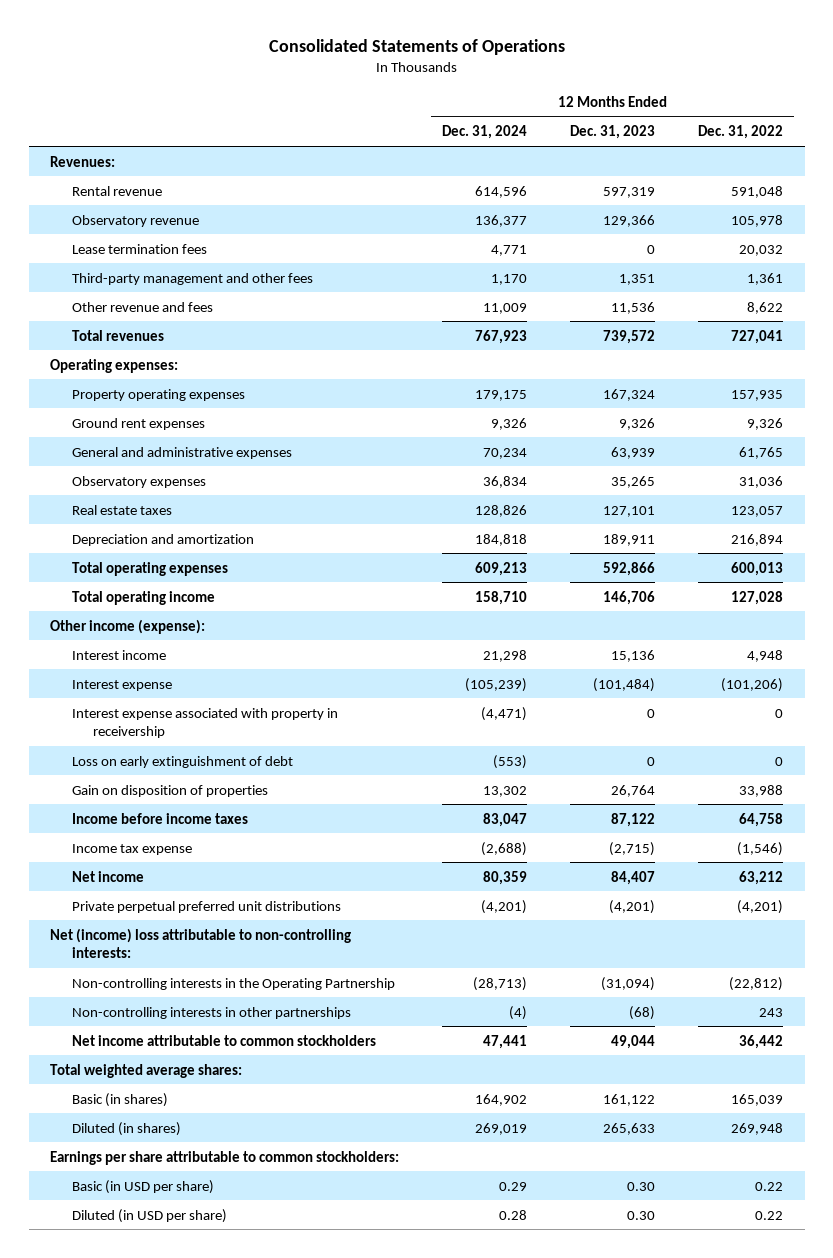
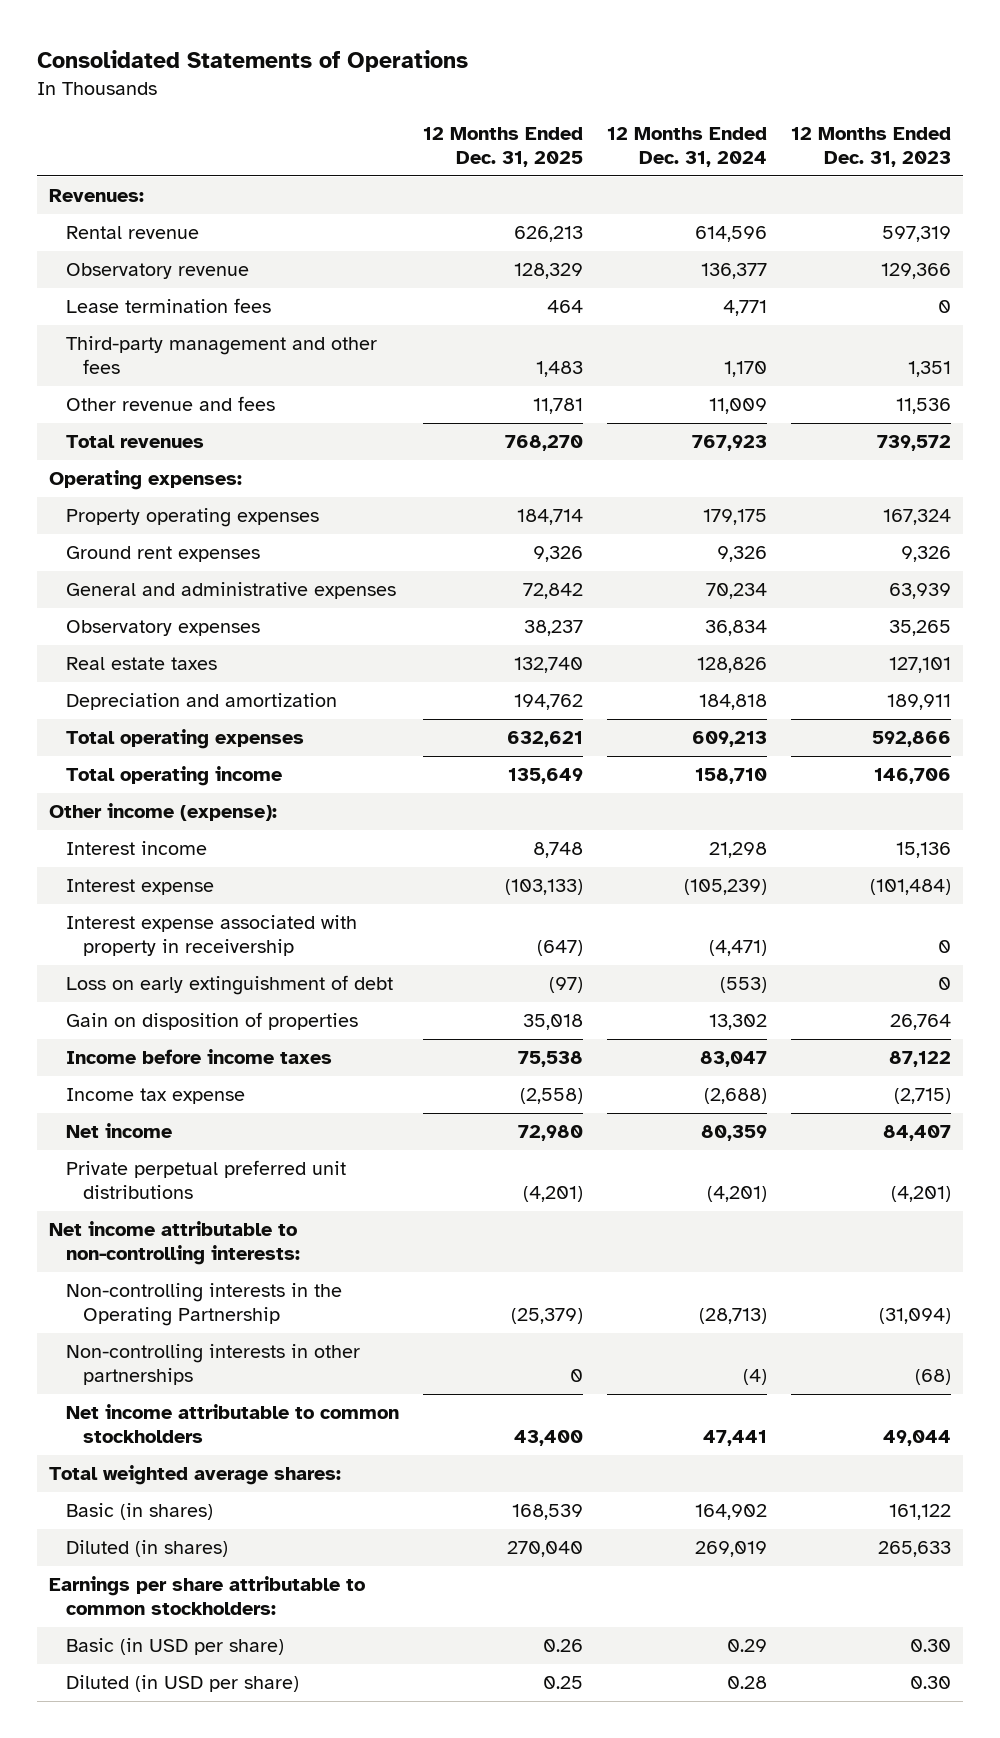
[698,125,784,140] Dec. 31, 2022 -> none
none -> [423,127,584,168] 12 Months Ended Dec. 31, 2025
[50,927,352,959] Net (income) loss attributable to non-controlling interests: -> [49,1221,301,1266] Net income attributable to non-controlling interests:

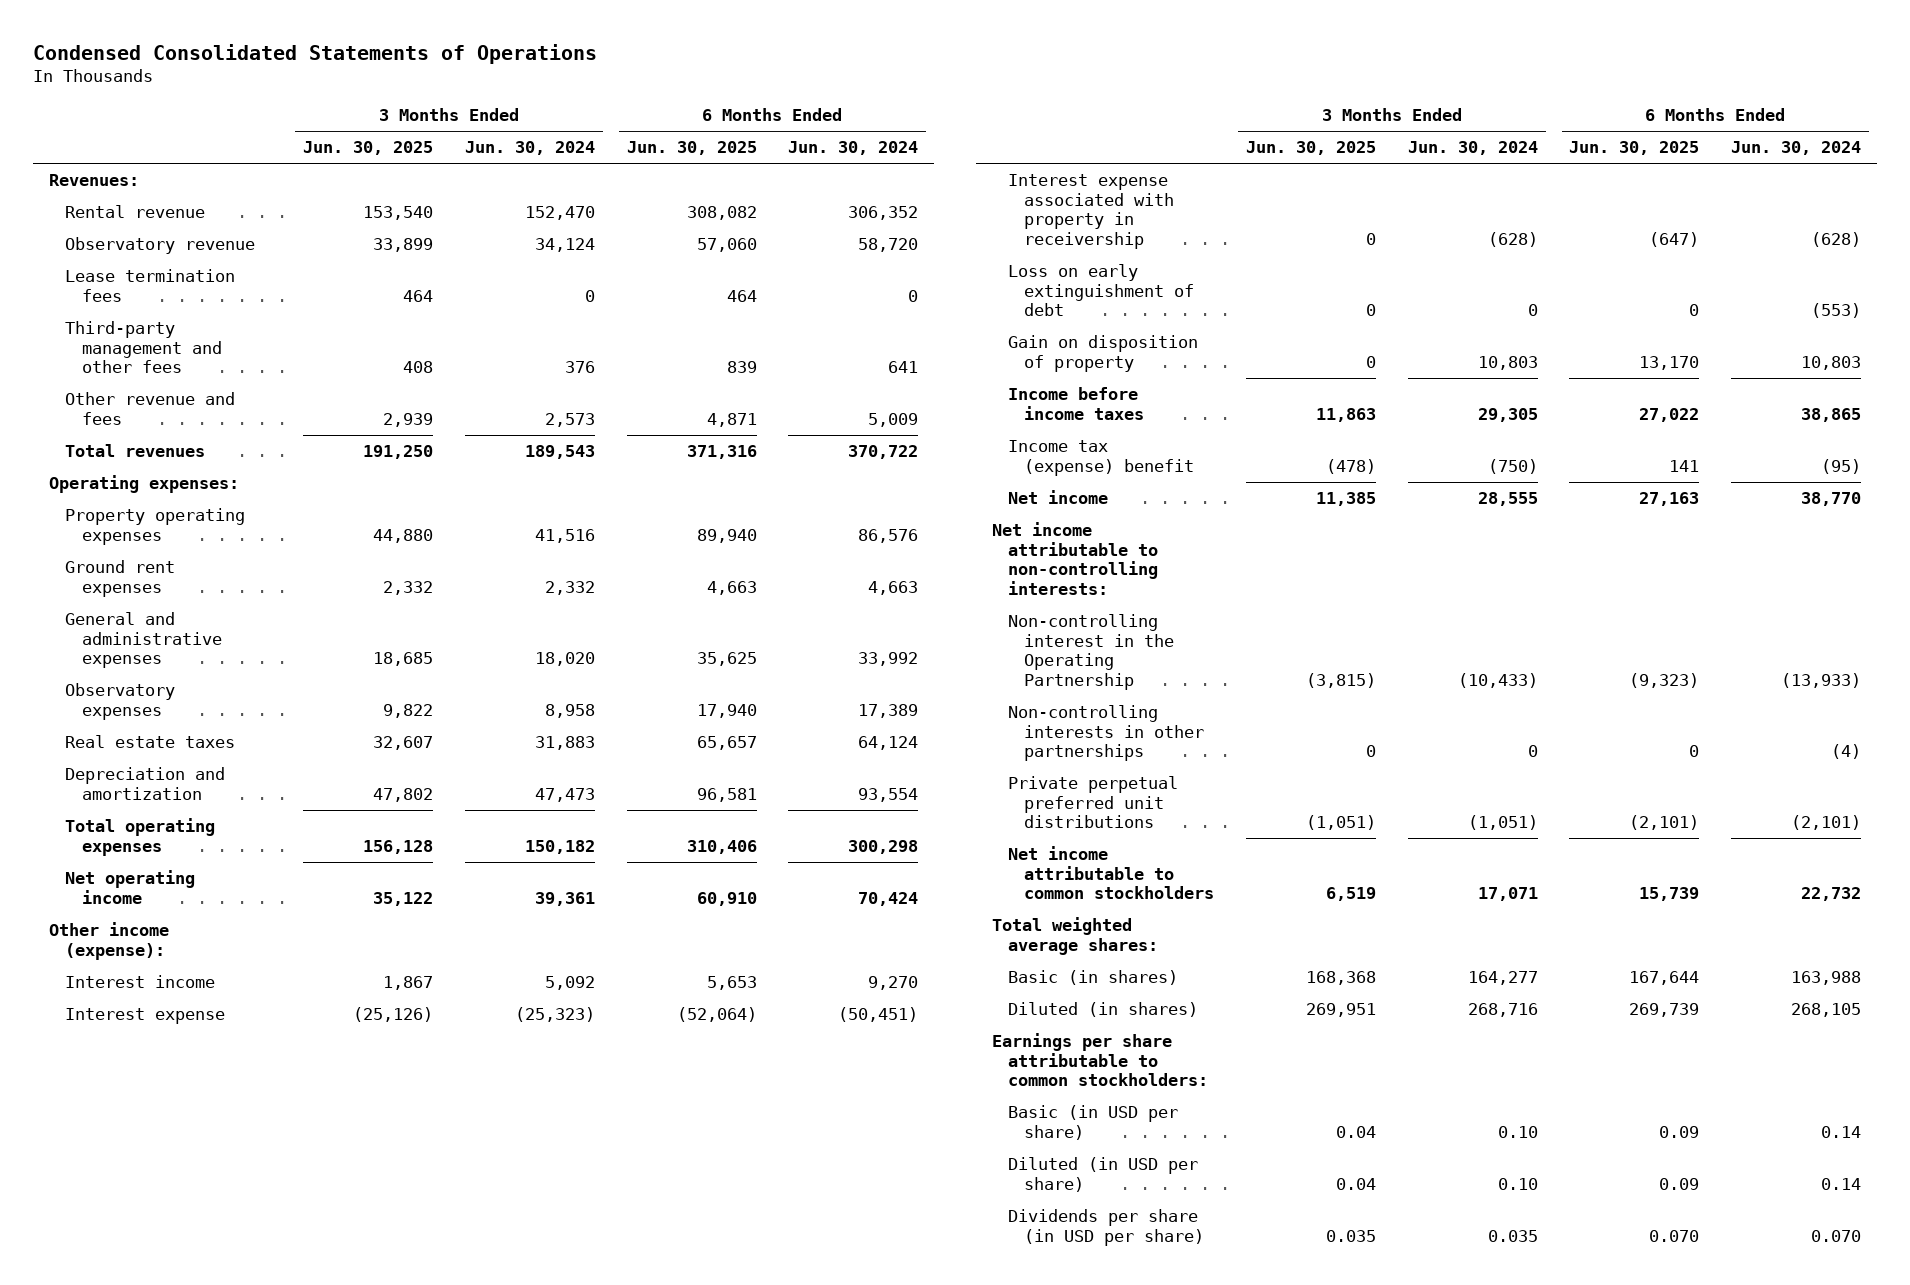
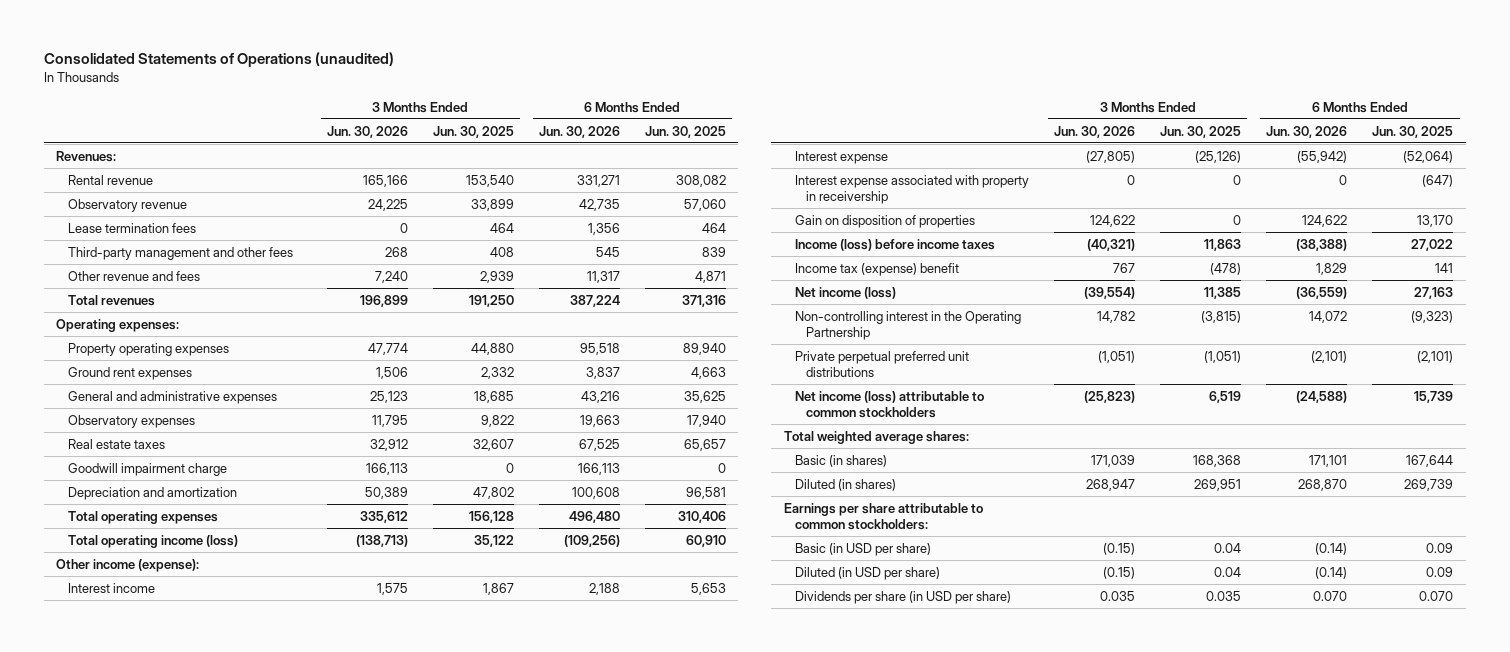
[33,43,598,64] Condensed Consolidated Statements of Operations -> [43,52,394,68] Consolidated Statements of Operations (unaudited)
[464,141,595,156] Jun. 30, 2024 -> none
[788,141,919,156] Jun. 30, 2024 -> none
none -> [326,125,408,138] Jun. 30, 2026
none -> [538,125,620,138] Jun. 30, 2026
none -> [67,462,227,476] Goodwill impairment charge
[65,870,196,904] Net operating income -> [67,534,238,548] Total operating income (loss)
[1008,264,1195,317] Loss on early extinguishment of debt -> none
[1008,335,1199,372] Gain on disposition of property -> [795,214,976,228] Gain on disposition of properties
[1008,387,1145,420] Income before income taxes -> [795,238,996,251] Income (loss) before income taxes
[992,522,1159,595] Net income attributable to non-controlling interests: -> none
[1008,490,1109,505] Net income -> [795,286,897,299] Net income (loss)
[1008,705,1205,762] Non-controlling interests in other partnerships -> none
[1008,846,1215,900] Net income attributable to common stockholders -> [795,390,985,418] Net income (loss) attributable to common stockholders

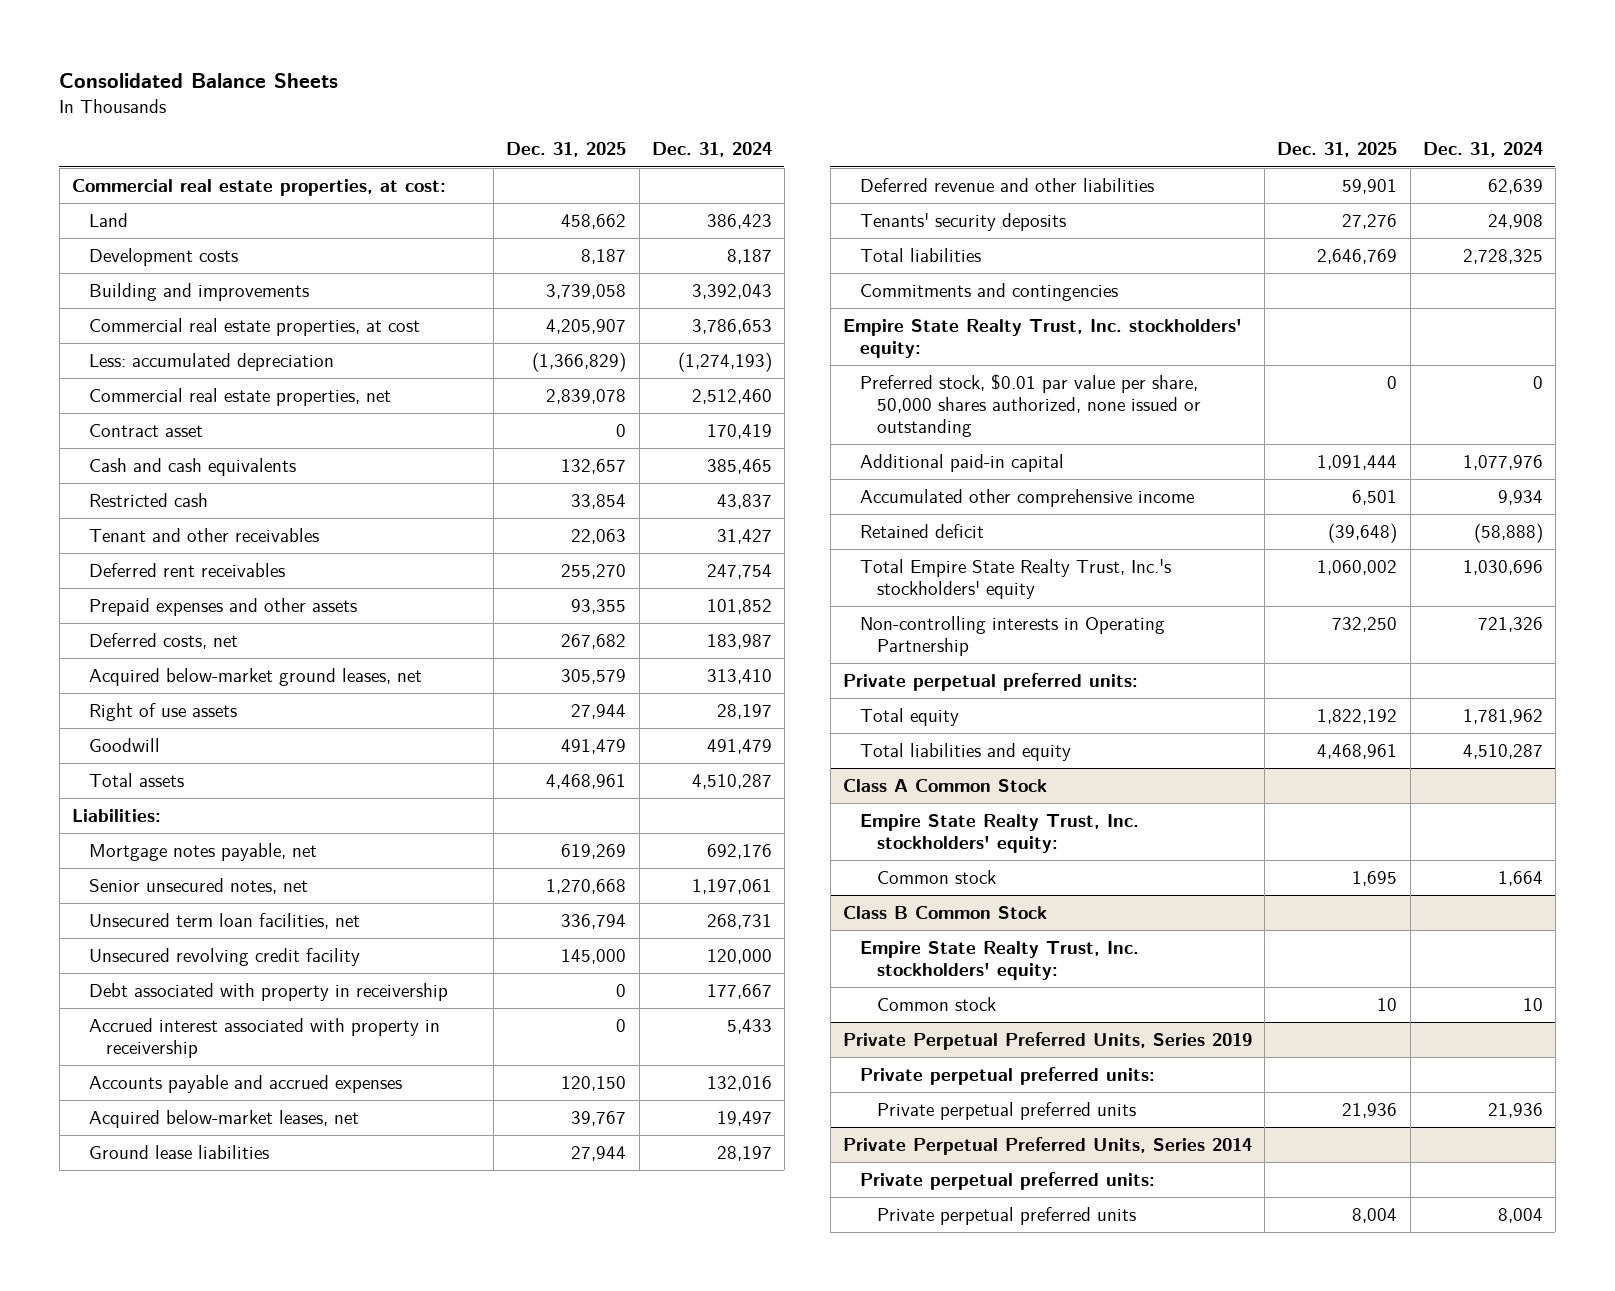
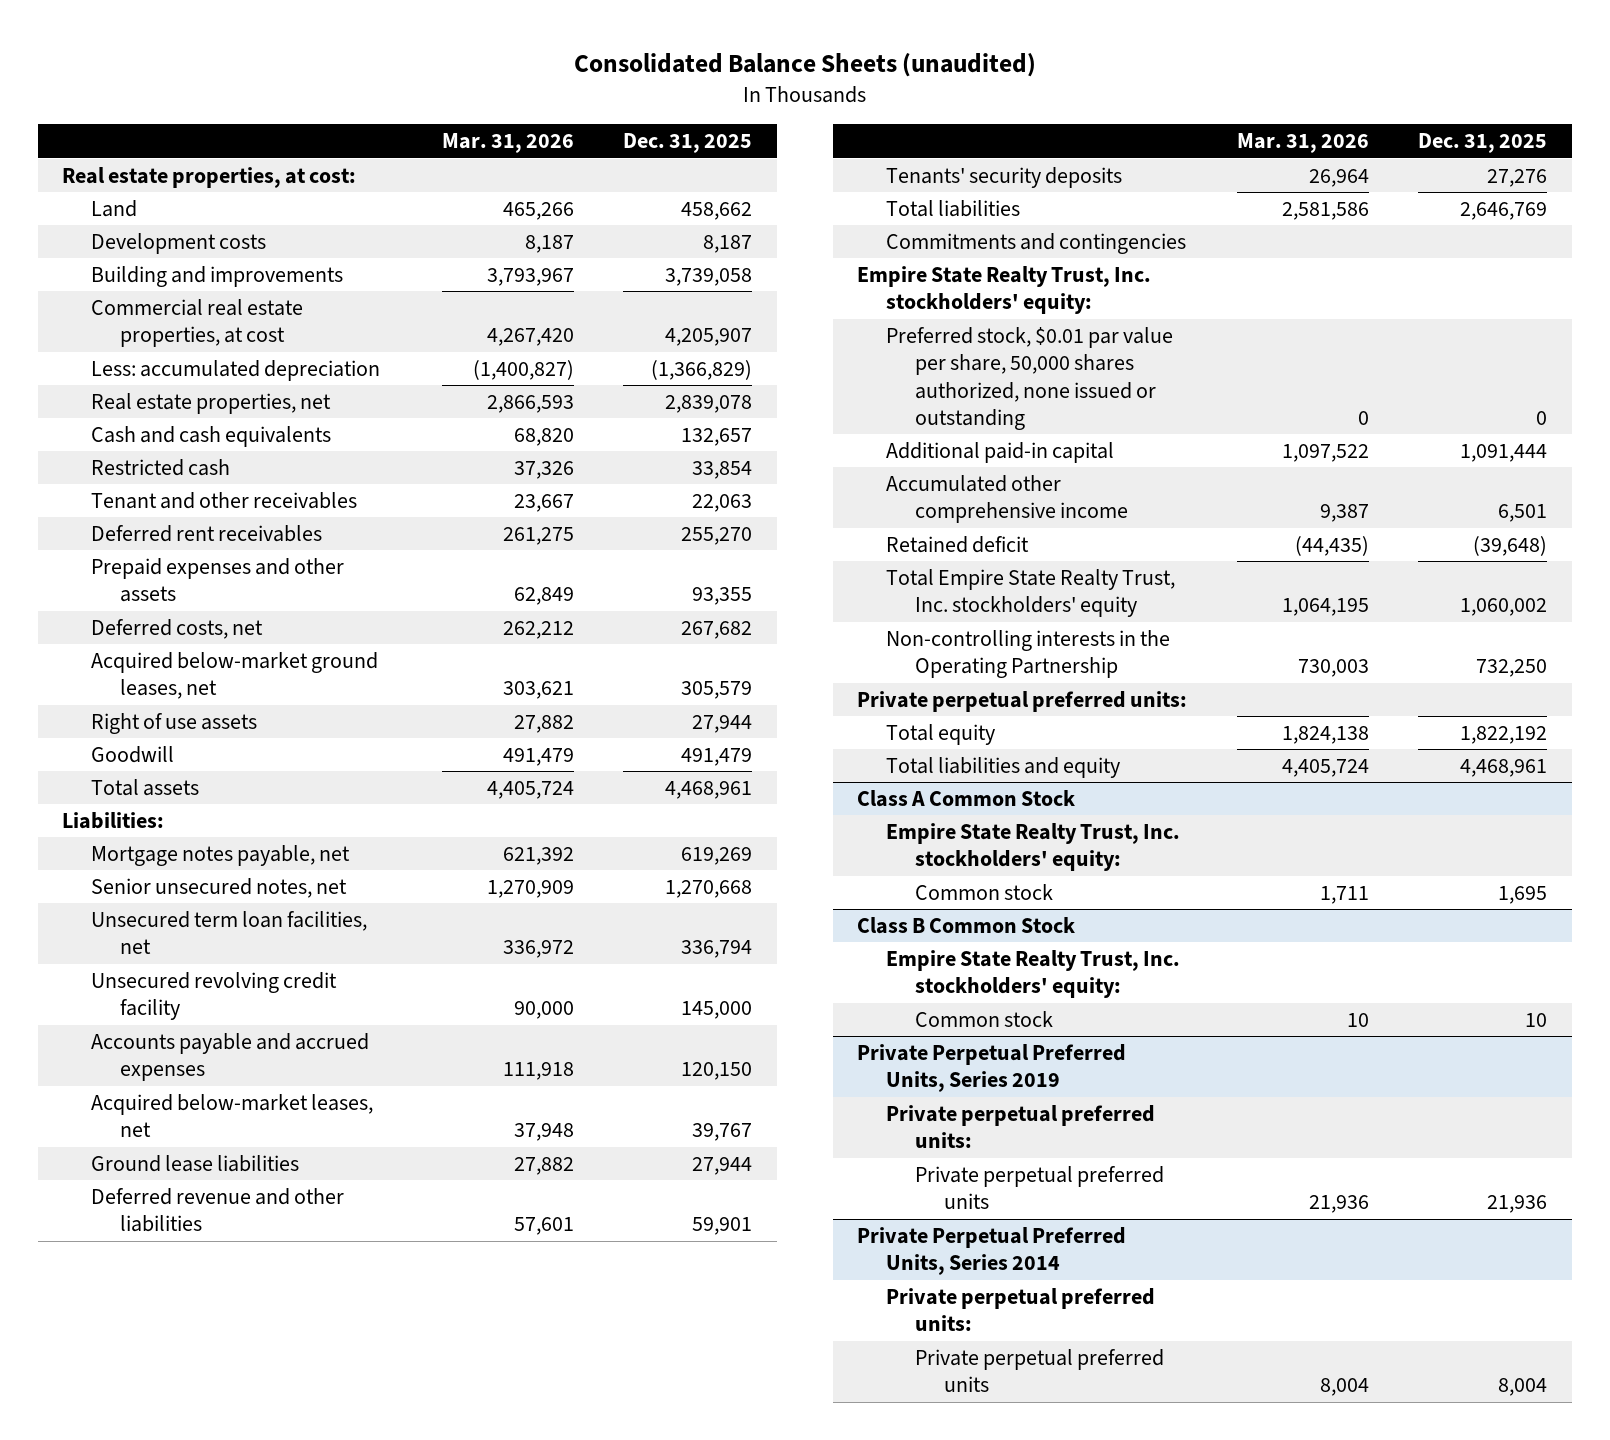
[59,73,339,89] Consolidated Balance Sheets -> [573,53,1036,78] Consolidated Balance Sheets (unaudited)
[651,142,772,158] Dec. 31, 2024 -> none
none -> [441,133,574,154] Mar. 31, 2026
[72,179,447,197] Commercial real estate properties, at cost: -> [62,166,357,188] Real estate properties, at cost:
[89,424,204,438] Contract asset -> none
[89,388,392,407] Commercial real estate properties, net -> [91,392,332,414] Real estate properties, net
[89,983,449,1002] Debt associated with property in receivership -> none
[89,1018,441,1058] Accrued interest associated with property in receivership -> none
[860,559,1172,599] Total Empire State Realty Trust, Inc.'s stockholders' equity -> [886,568,1176,618] Total Empire State Realty Trust, Inc. stockholders' equity
[860,616,1166,656] Non-controlling interests in Operating Partnership -> [886,629,1171,679] Non-controlling interests in the Operating Partnership

